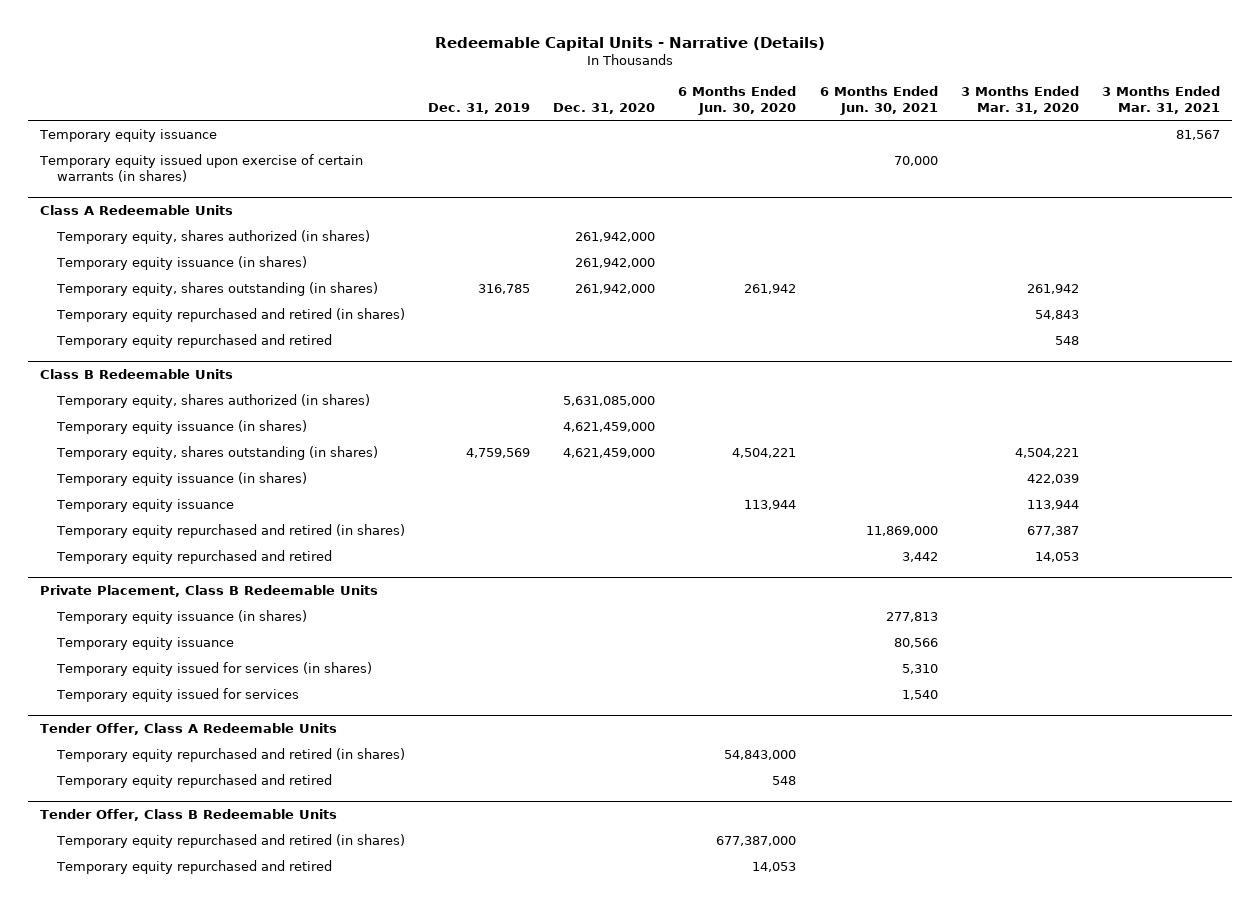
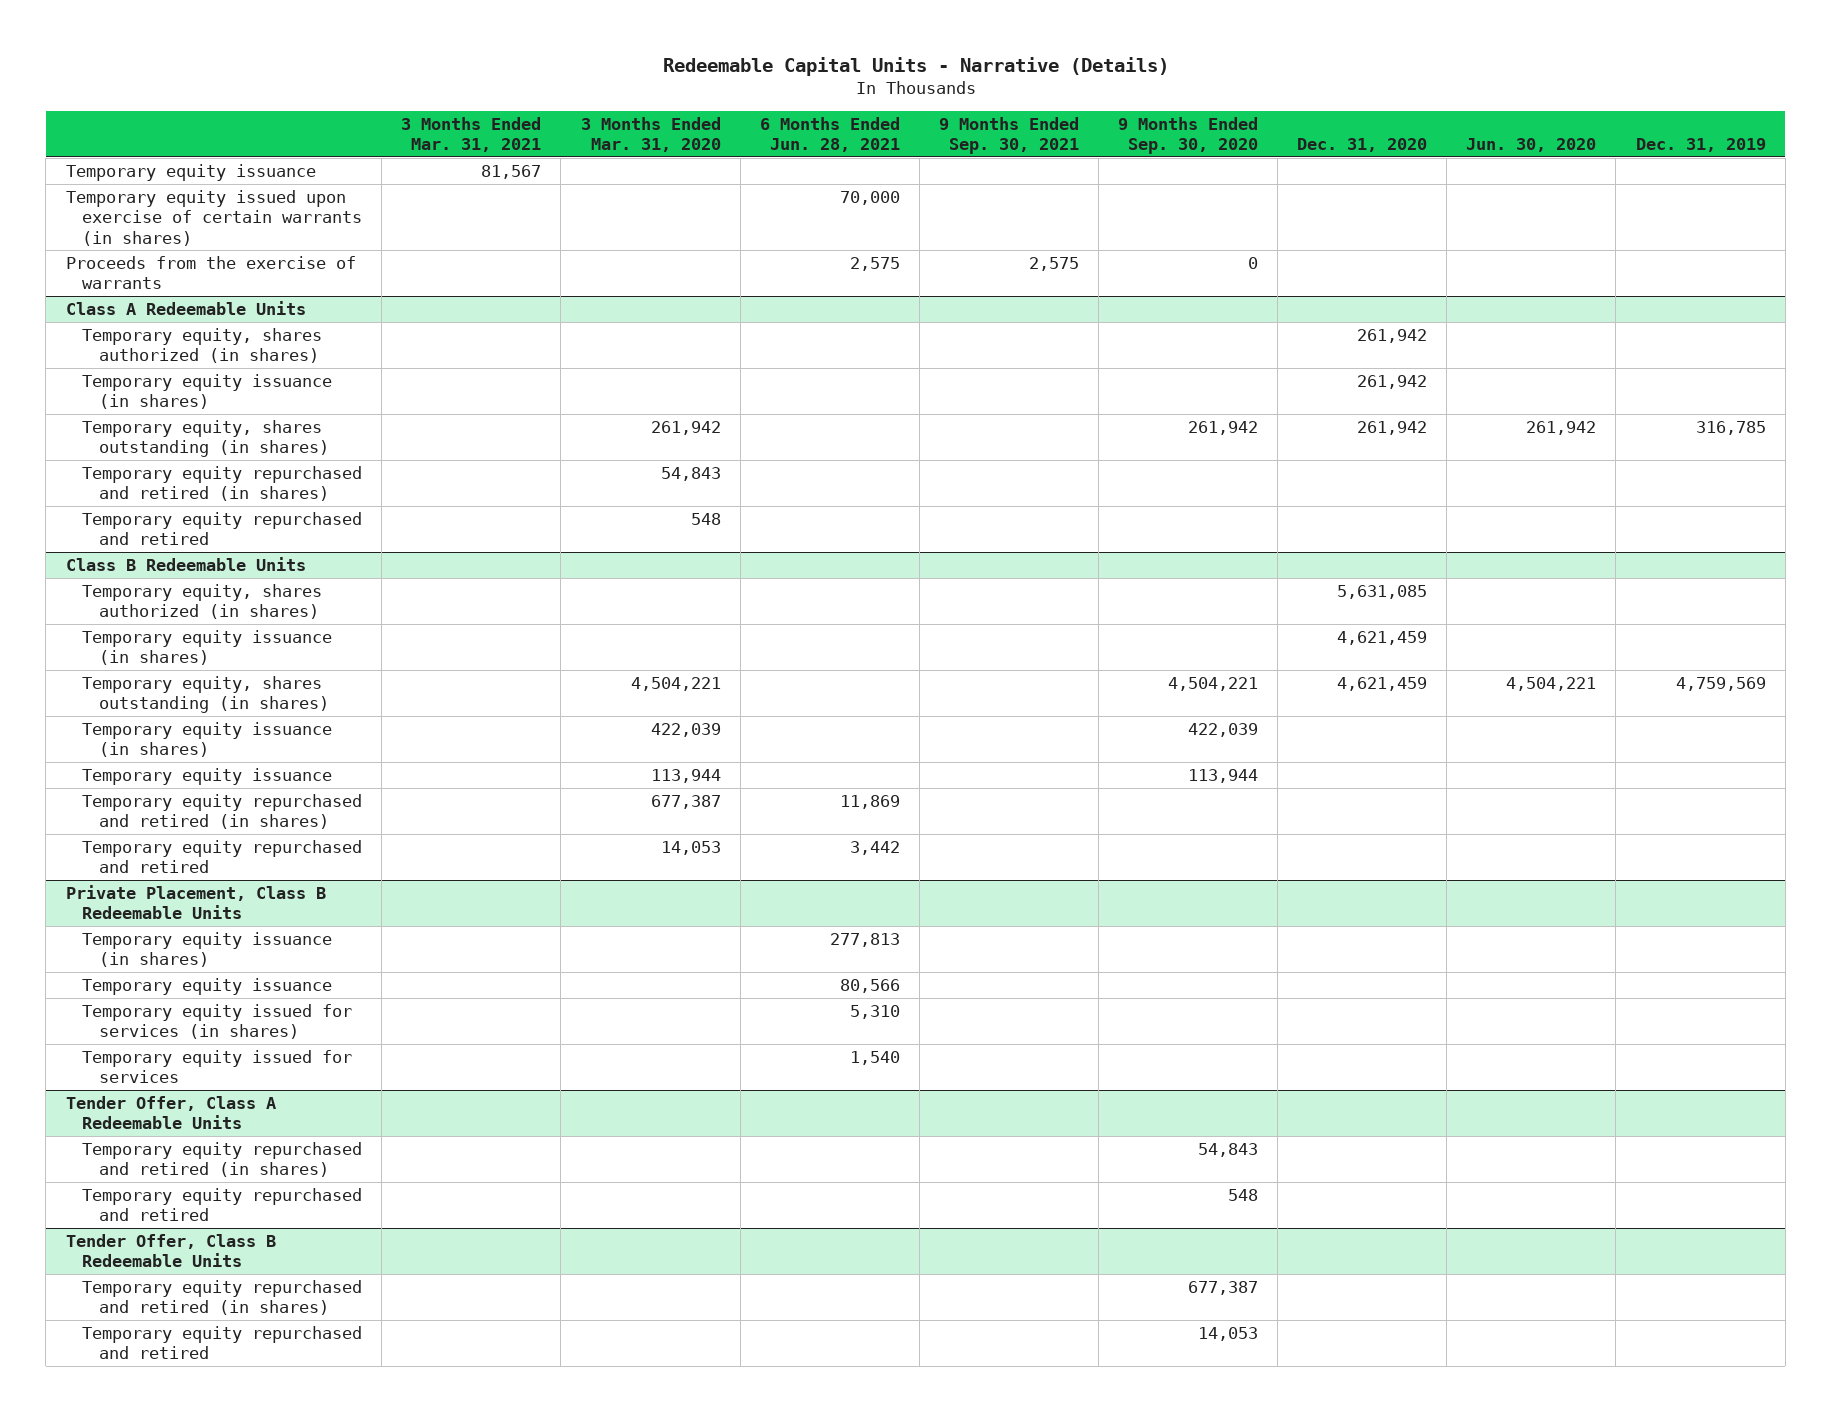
[678,85,797,115] 6 Months Ended Jun. 30, 2020 -> none
[819,85,938,115] 6 Months Ended Jun. 30, 2021 -> none
none -> [759,116,900,153] 6 Months Ended Jun. 28, 2021
none -> [938,116,1079,155] 9 Months Ended Sep. 30, 2021
none -> [1118,116,1259,155] 9 Months Ended Sep. 30, 2020
none -> [1466,138,1597,153] Jun. 30, 2020
none -> [65,255,356,290] Proceeds from the exercise of warrants
[575,231,656,242] 261,942,000 -> [1357,328,1428,343] 261,942
[575,257,656,268] 261,942,000 -> [1357,374,1428,389] 261,942
[575,283,656,294] 261,942,000 -> [1357,420,1428,435] 261,942
[563,395,656,406] 5,631,085,000 -> [1337,584,1428,599] 5,631,085
[563,421,656,432] 4,621,459,000 -> [1337,630,1428,645] 4,621,459
[563,447,656,458] 4,621,459,000 -> [1337,676,1428,691] 4,621,459

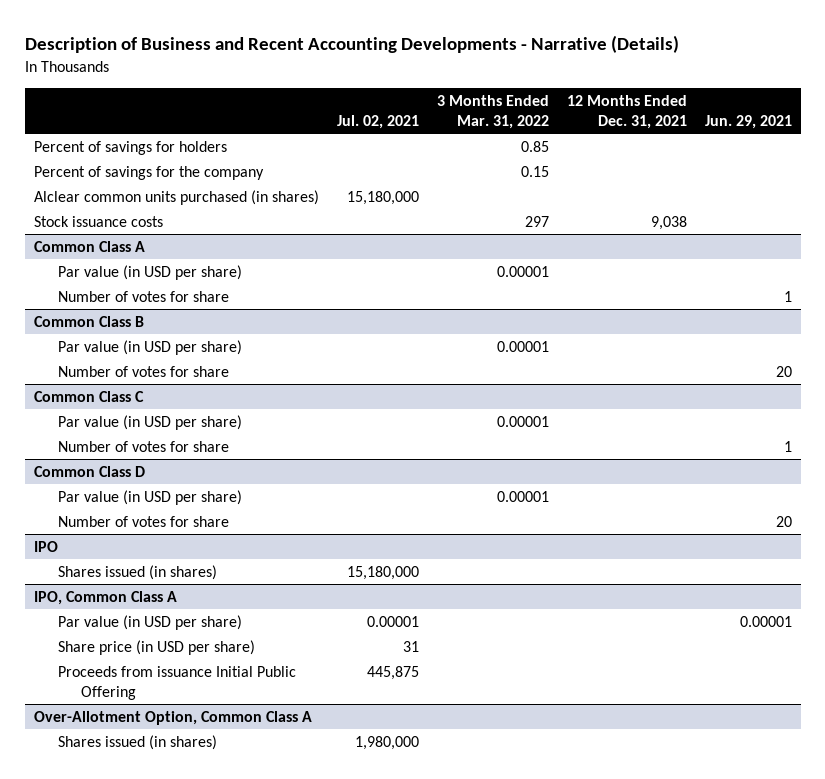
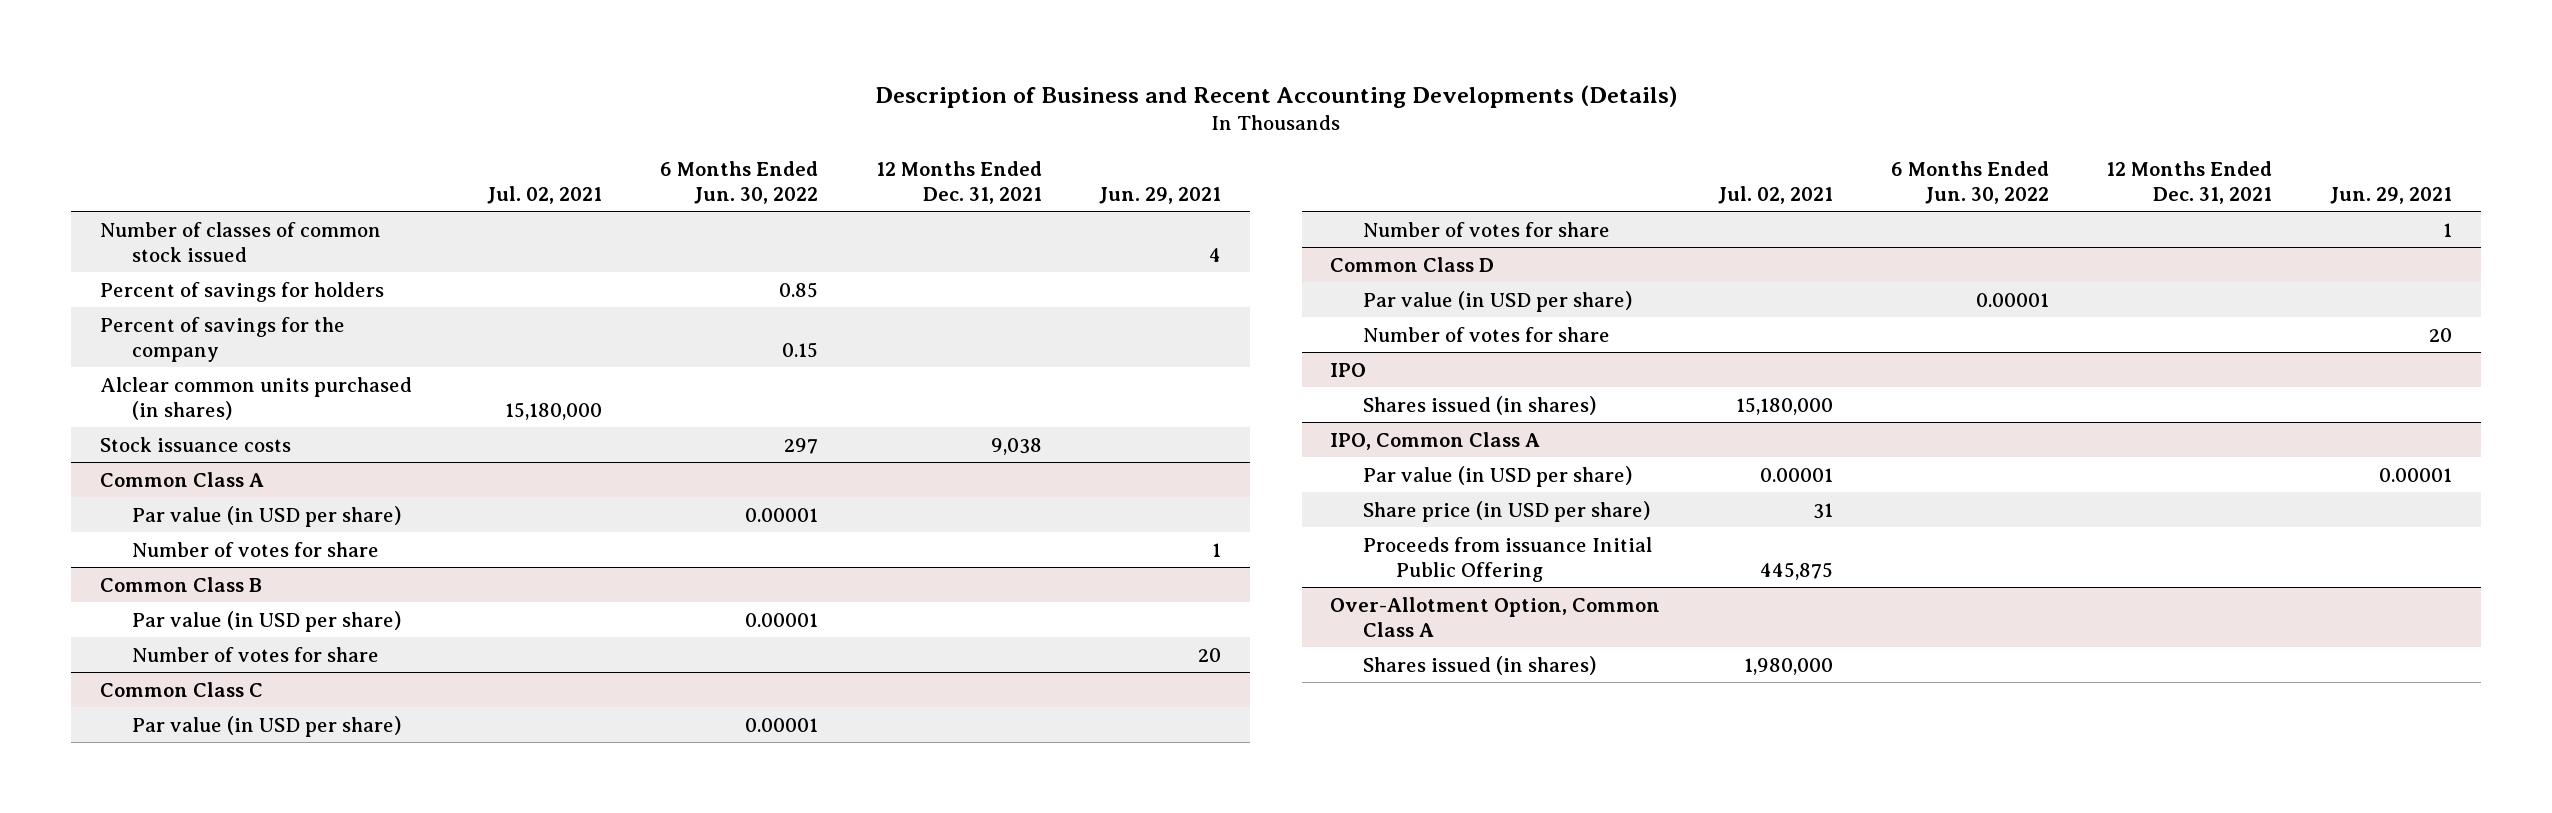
[24,35,679,54] Description of Business and Recent Accounting Developments - Narrative (Details) -> [874,84,1677,108] Description of Business and Recent Accounting Developments (Details)
[436,94,549,130] 3 Months Ended Mar. 31, 2022 -> none
none -> [659,160,818,204] 6 Months Ended Jun. 30, 2022
none -> [99,221,381,262] Number of classes of common stock issued

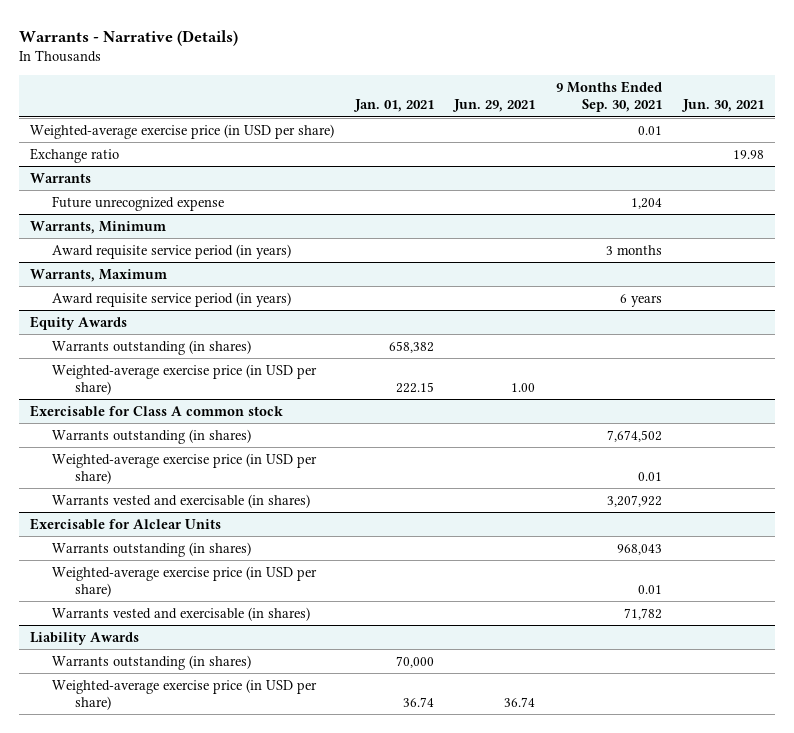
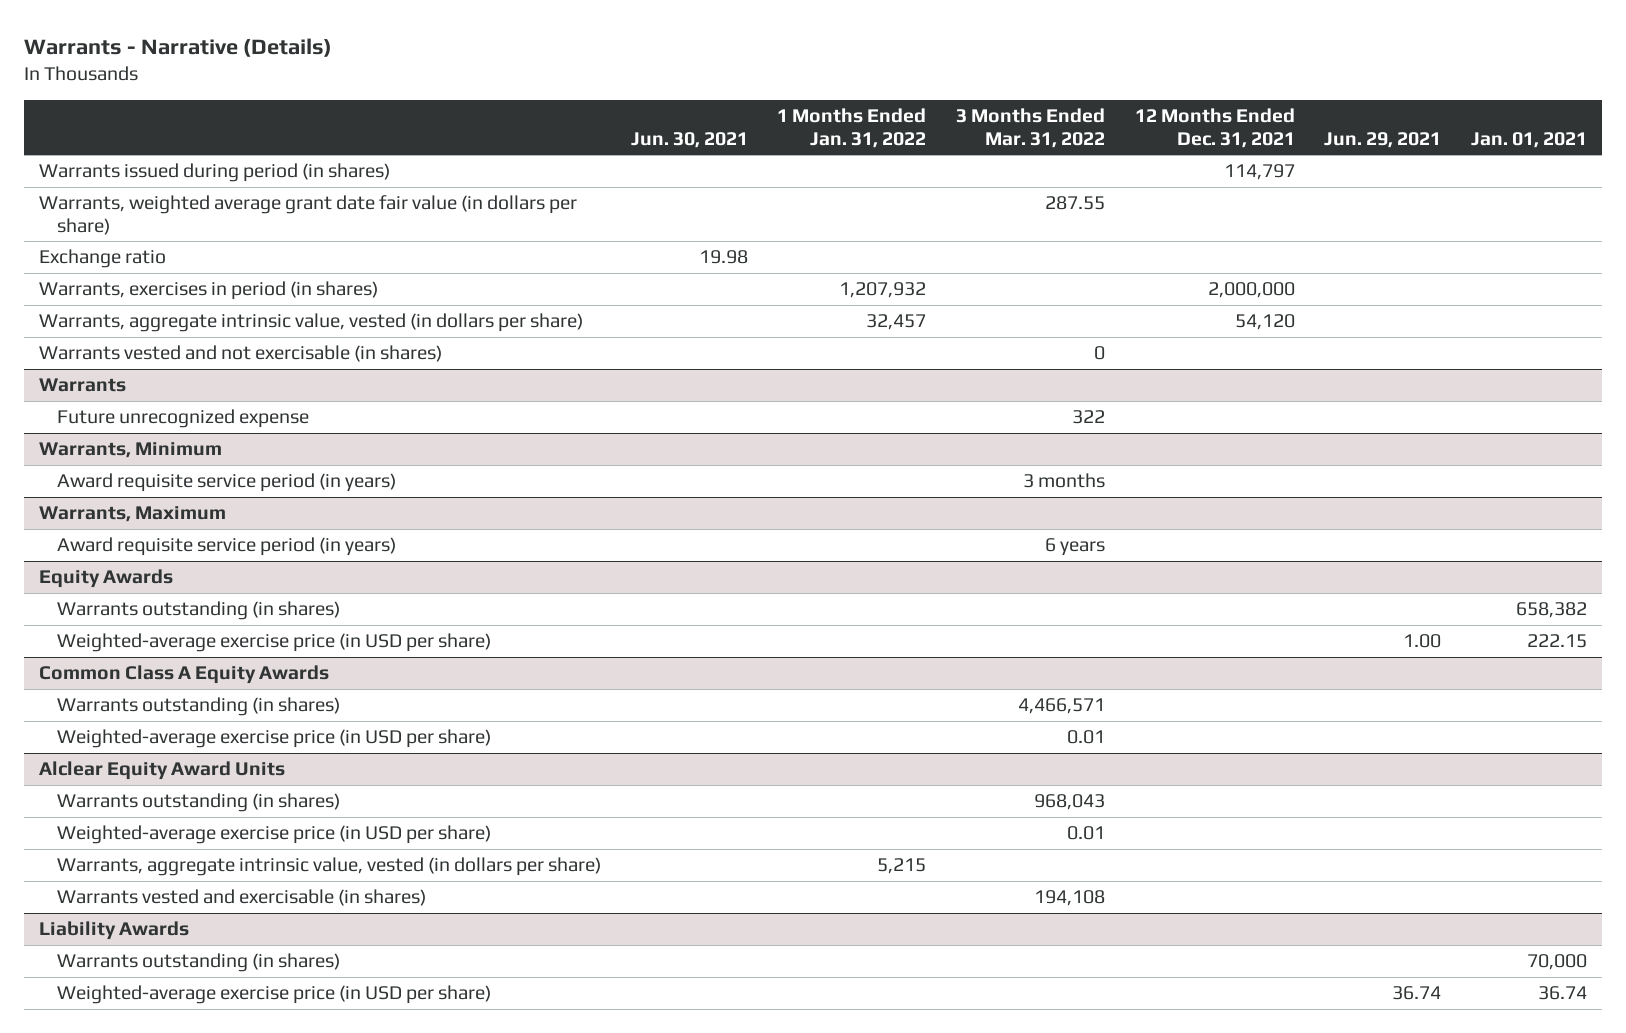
[556,81,663,113] 9 Months Ended Sep. 30, 2021 -> none
none -> [777,107,927,148] 1 Months Ended Jan. 31, 2022
none -> [956,107,1106,148] 3 Months Ended Mar. 31, 2022
none -> [1134,107,1295,148] 12 Months Ended Dec. 31, 2021
[29,123,334,139] Weighted-average exercise price (in USD per share) -> none
none -> [39,163,391,183] Warrants issued during period (in shares)
none -> [39,195,578,236] Warrants, weighted average grant date fair value (in dollars per share)
none -> [39,281,379,301] Warrants, exercises in period (in shares)
none -> [39,313,584,333] Warrants, aggregate intrinsic value, vested (in dollars per share)
none -> [39,345,443,363] Warrants vested and not exercisable (in shares)
[29,404,283,417] Exercisable for Class A common stock -> [39,665,330,685] Common Class A Equity Awards
[52,493,311,508] Warrants vested and exercisable (in shares) -> none
[29,517,221,530] Exercisable for Alclear Units -> [39,761,286,781] Alclear Equity Award Units
none -> [56,857,601,877] Warrants, aggregate intrinsic value, vested (in dollars per share)

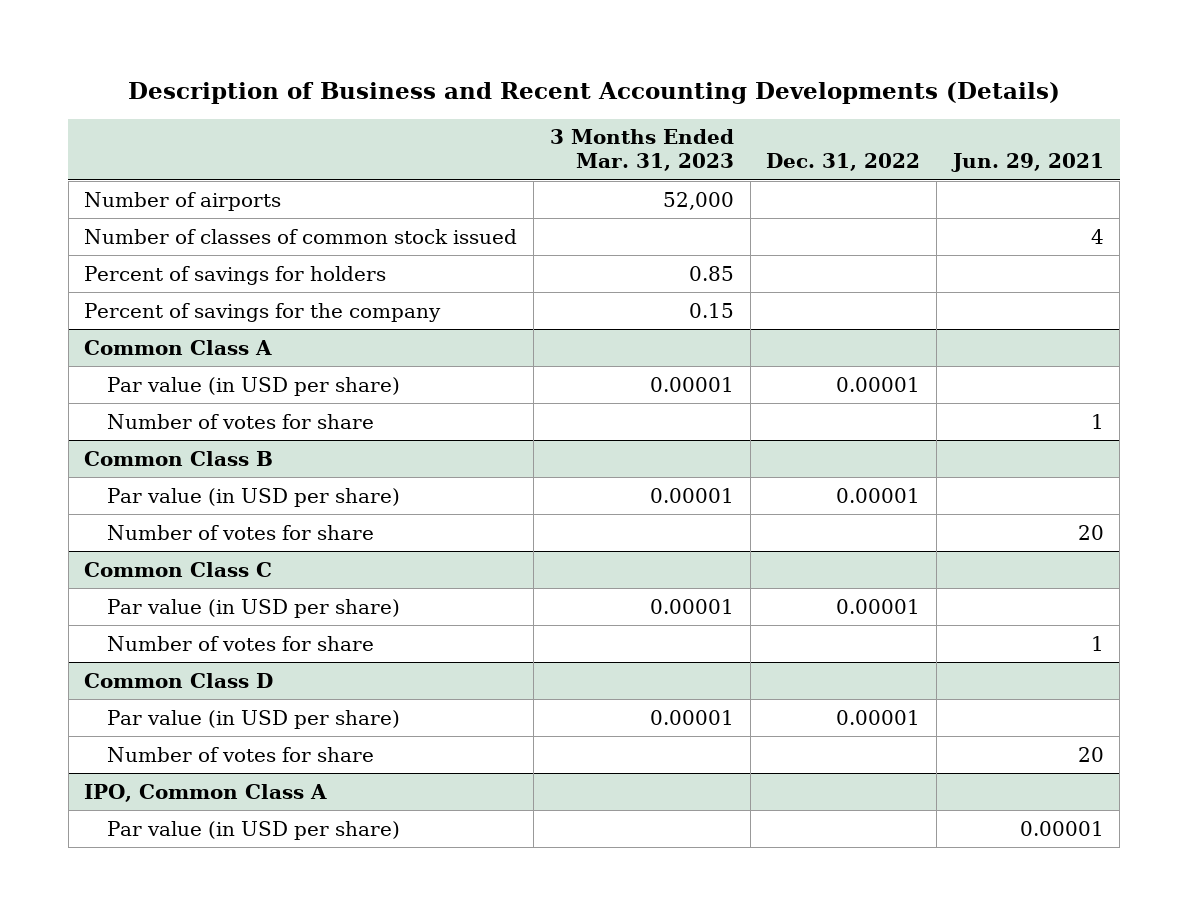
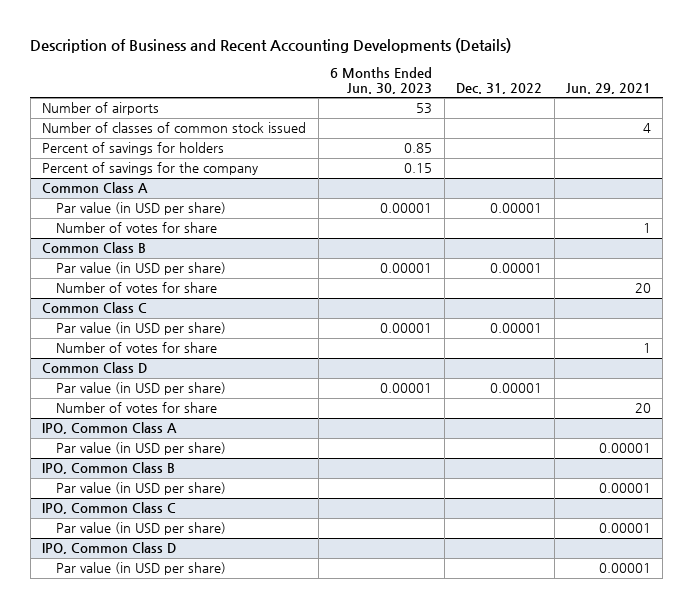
[549,129,734,172] 3 Months Ended Mar. 31, 2023 -> none
none -> [330,66,433,94] 6 Months Ended Jun. 30, 2023
none -> [42,462,176,475] IPO, Common Class B
none -> [55,482,226,496] Par value (in USD per share)
none -> [42,502,177,515] IPO, Common Class C
none -> [55,522,226,536] Par value (in USD per share)
none -> [42,542,177,555] IPO, Common Class D
none -> [55,562,226,576] Par value (in USD per share)

